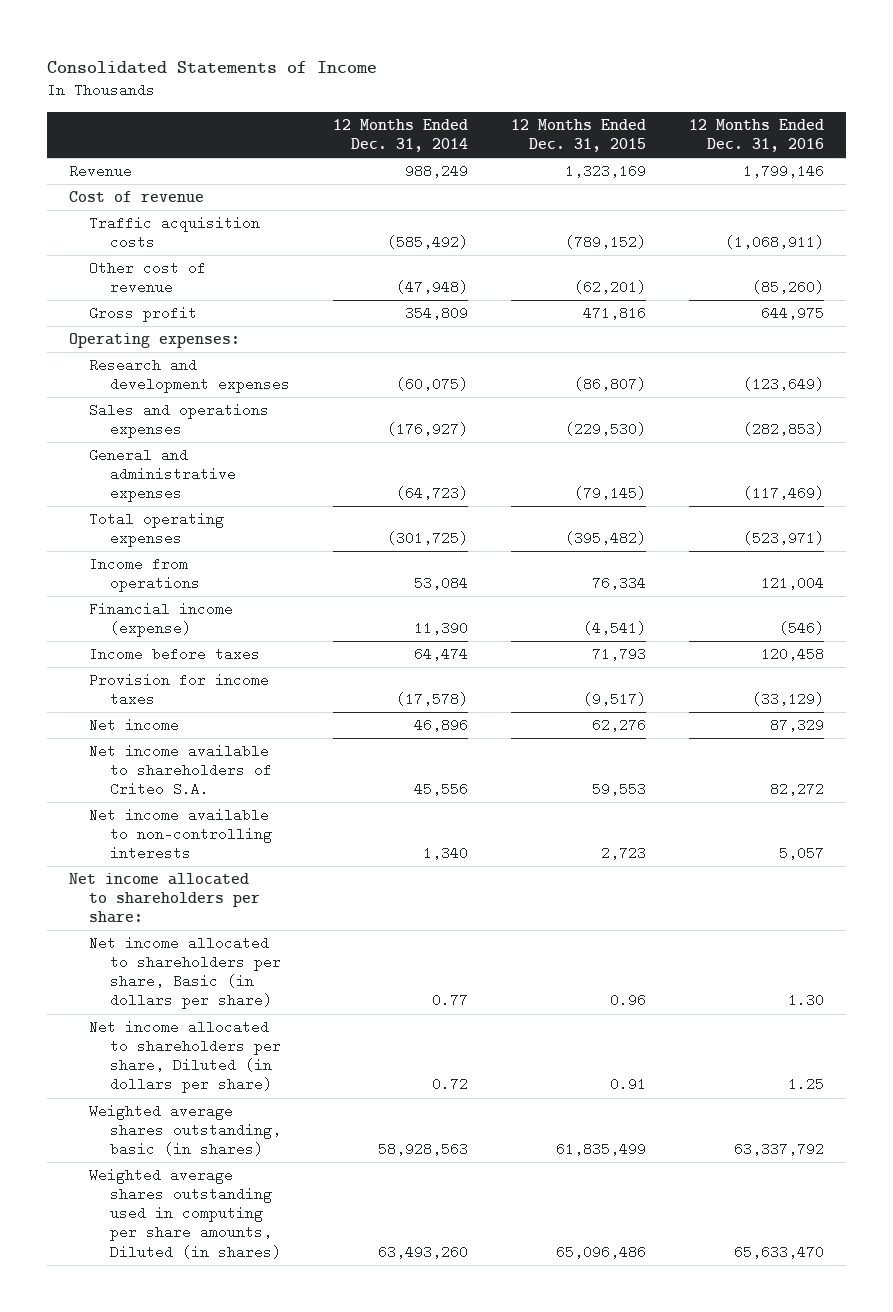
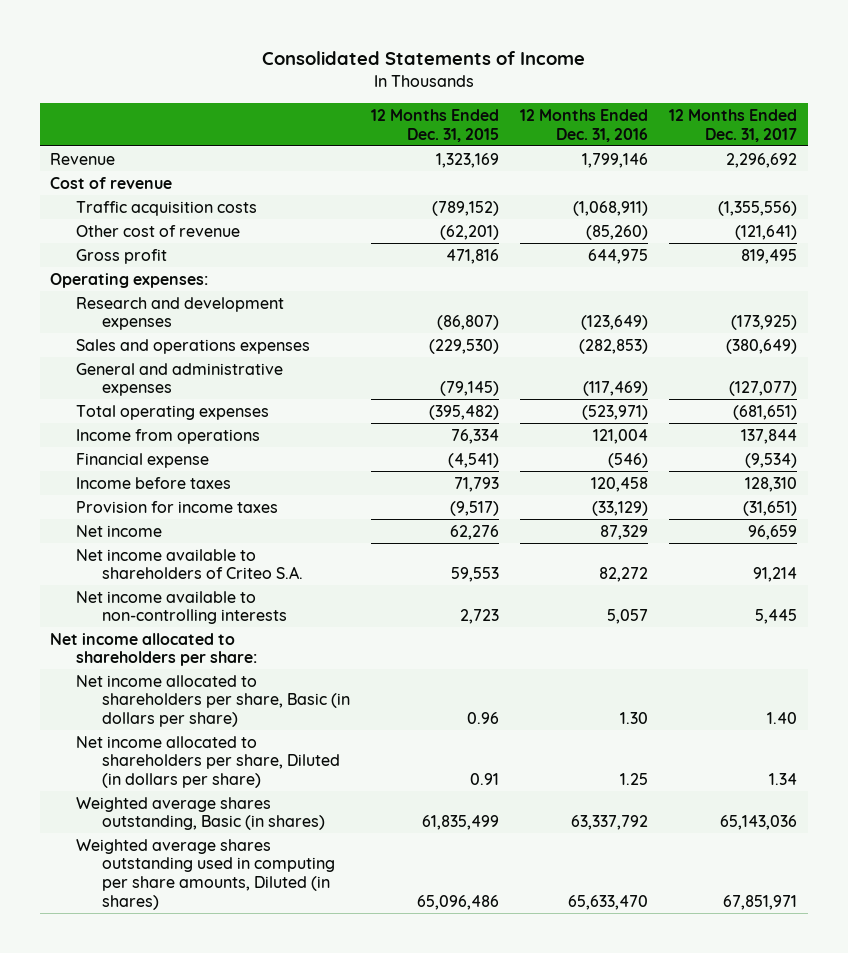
[333,118,469,153] 12 Months Ended Dec. 31, 2014 -> none
none -> [669,108,798,142] 12 Months Ended Dec. 31, 2017
[89,602,234,638] Financial income (expense) -> [76,452,210,468] Financial expense
[89,1104,282,1157] Weighted average shares outstanding, basic (in shares) -> [76,796,325,831] Weighted average shares outstanding, Basic (in shares)

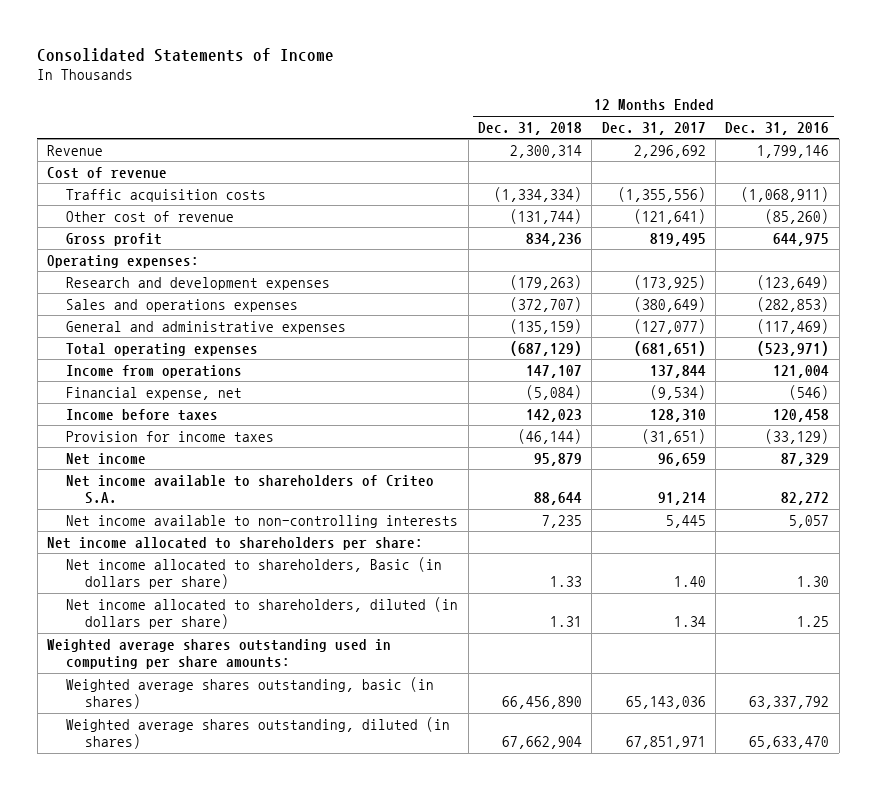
[371,108,500,142] 12 Months Ended Dec. 31, 2015 -> none
none -> [477,121,582,135] Dec. 31, 2018
[76,452,210,468] Financial expense -> [66,386,243,400] Financial expense, net
[76,674,350,728] Net income allocated to shareholders per share, Basic (in dollars per share) -> [66,556,443,589] Net income allocated to shareholders, Basic (in dollars per share)
[76,735,340,789] Net income allocated to shareholders per share, Diluted (in dollars per share) -> [66,596,459,629] Net income allocated to shareholders, diluted (in dollars per share)
none -> [47,638,392,669] Weighted average shares outstanding used in computing per share amounts:
[76,796,325,831] Weighted average shares outstanding, Basic (in shares) -> [66,676,435,709] Weighted average shares outstanding, basic (in shares)
[76,838,335,910] Weighted average shares outstanding used in computing per share amounts, Diluted (in shares) -> [66,716,451,749] Weighted average shares outstanding, diluted (in shares)

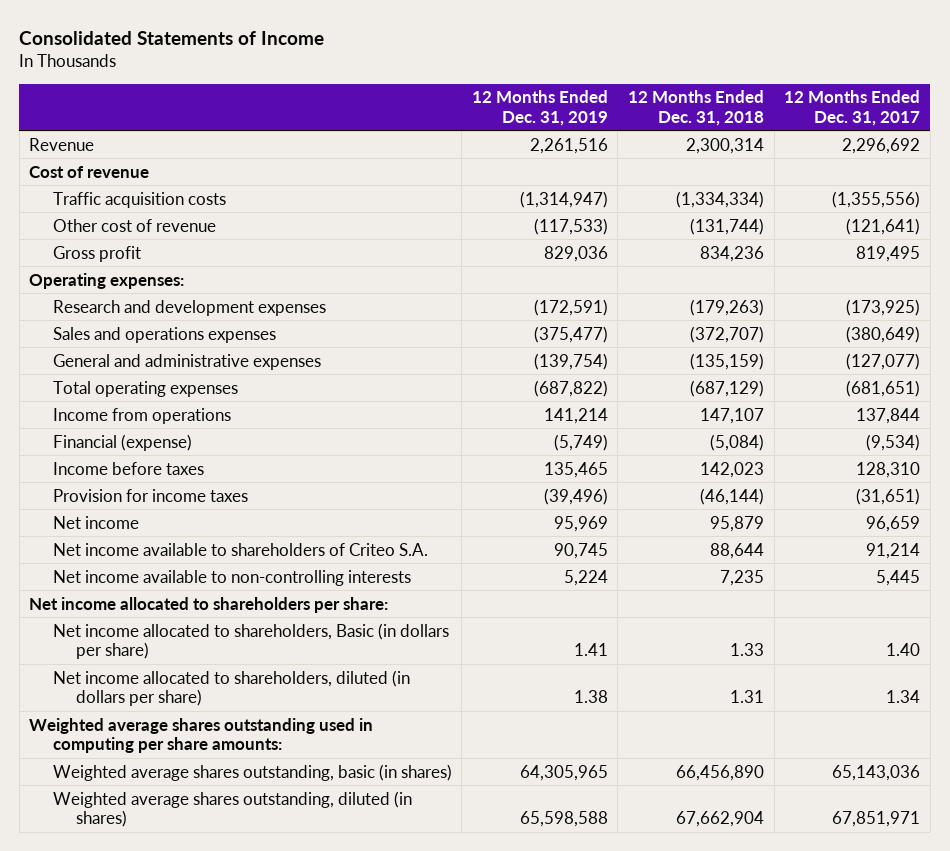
[725,121,830,135] Dec. 31, 2016 -> none
none -> [471,90,608,126] 12 Months Ended Dec. 31, 2019
[66,386,243,400] Financial expense, net -> [52,433,192,451] Financial (expense)

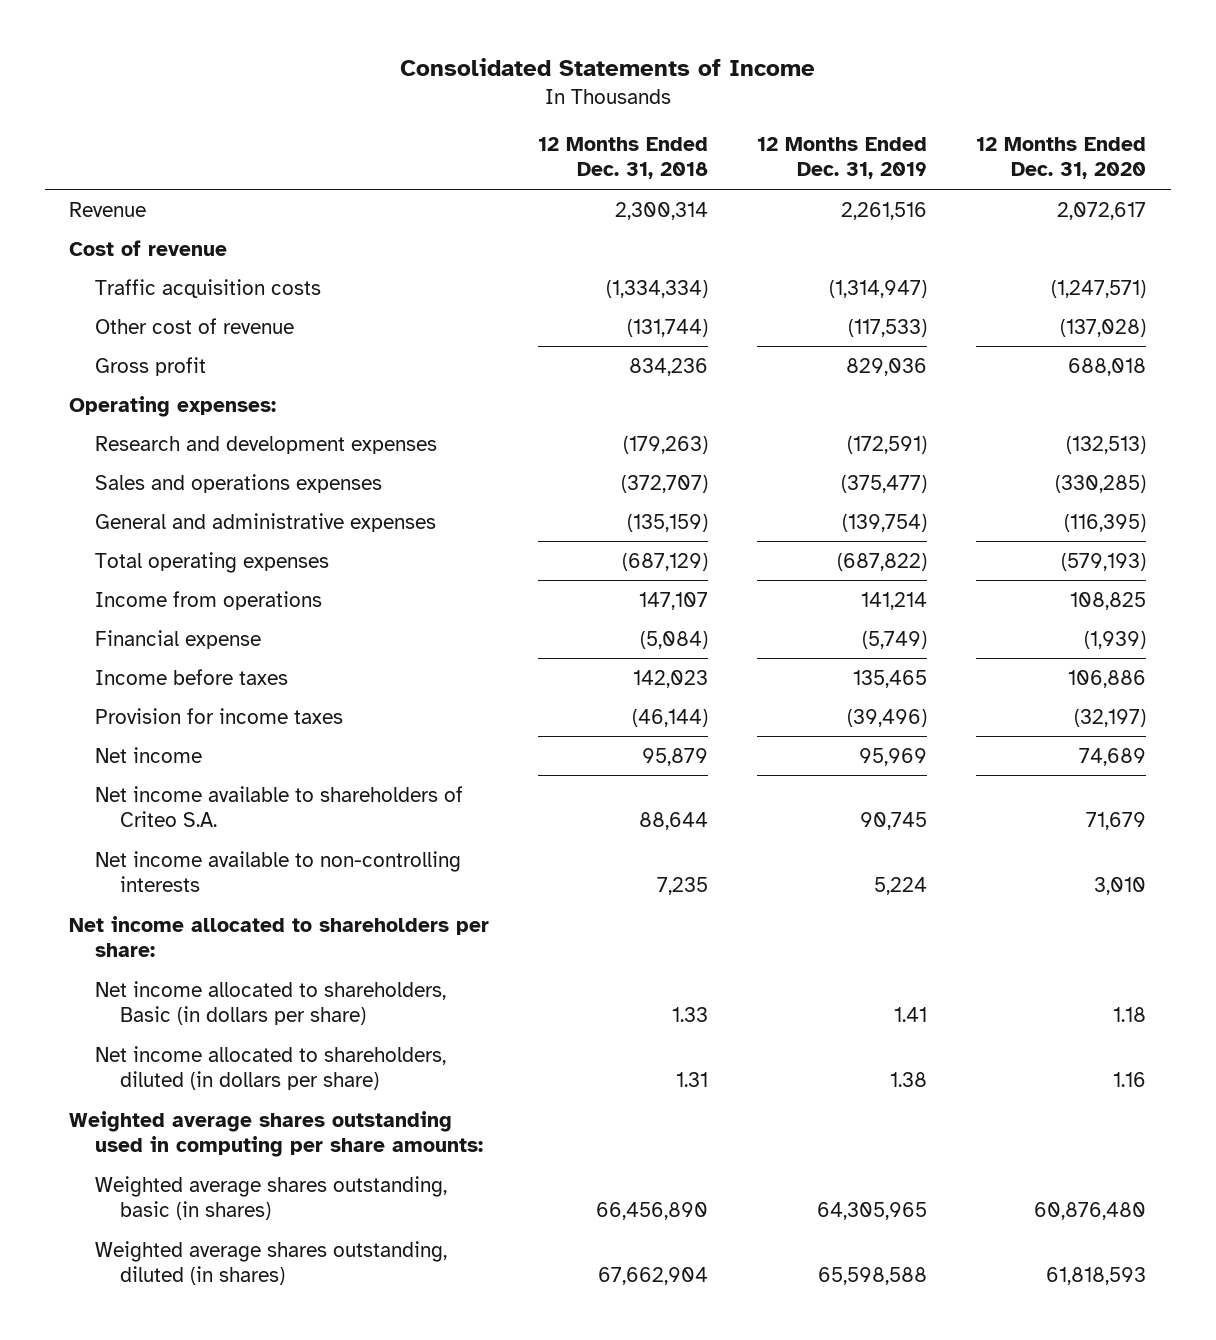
[784,90,921,126] 12 Months Ended Dec. 31, 2017 -> none
none -> [976,136,1147,180] 12 Months Ended Dec. 31, 2020
[52,433,192,451] Financial (expense) -> [94,629,261,649] Financial expense

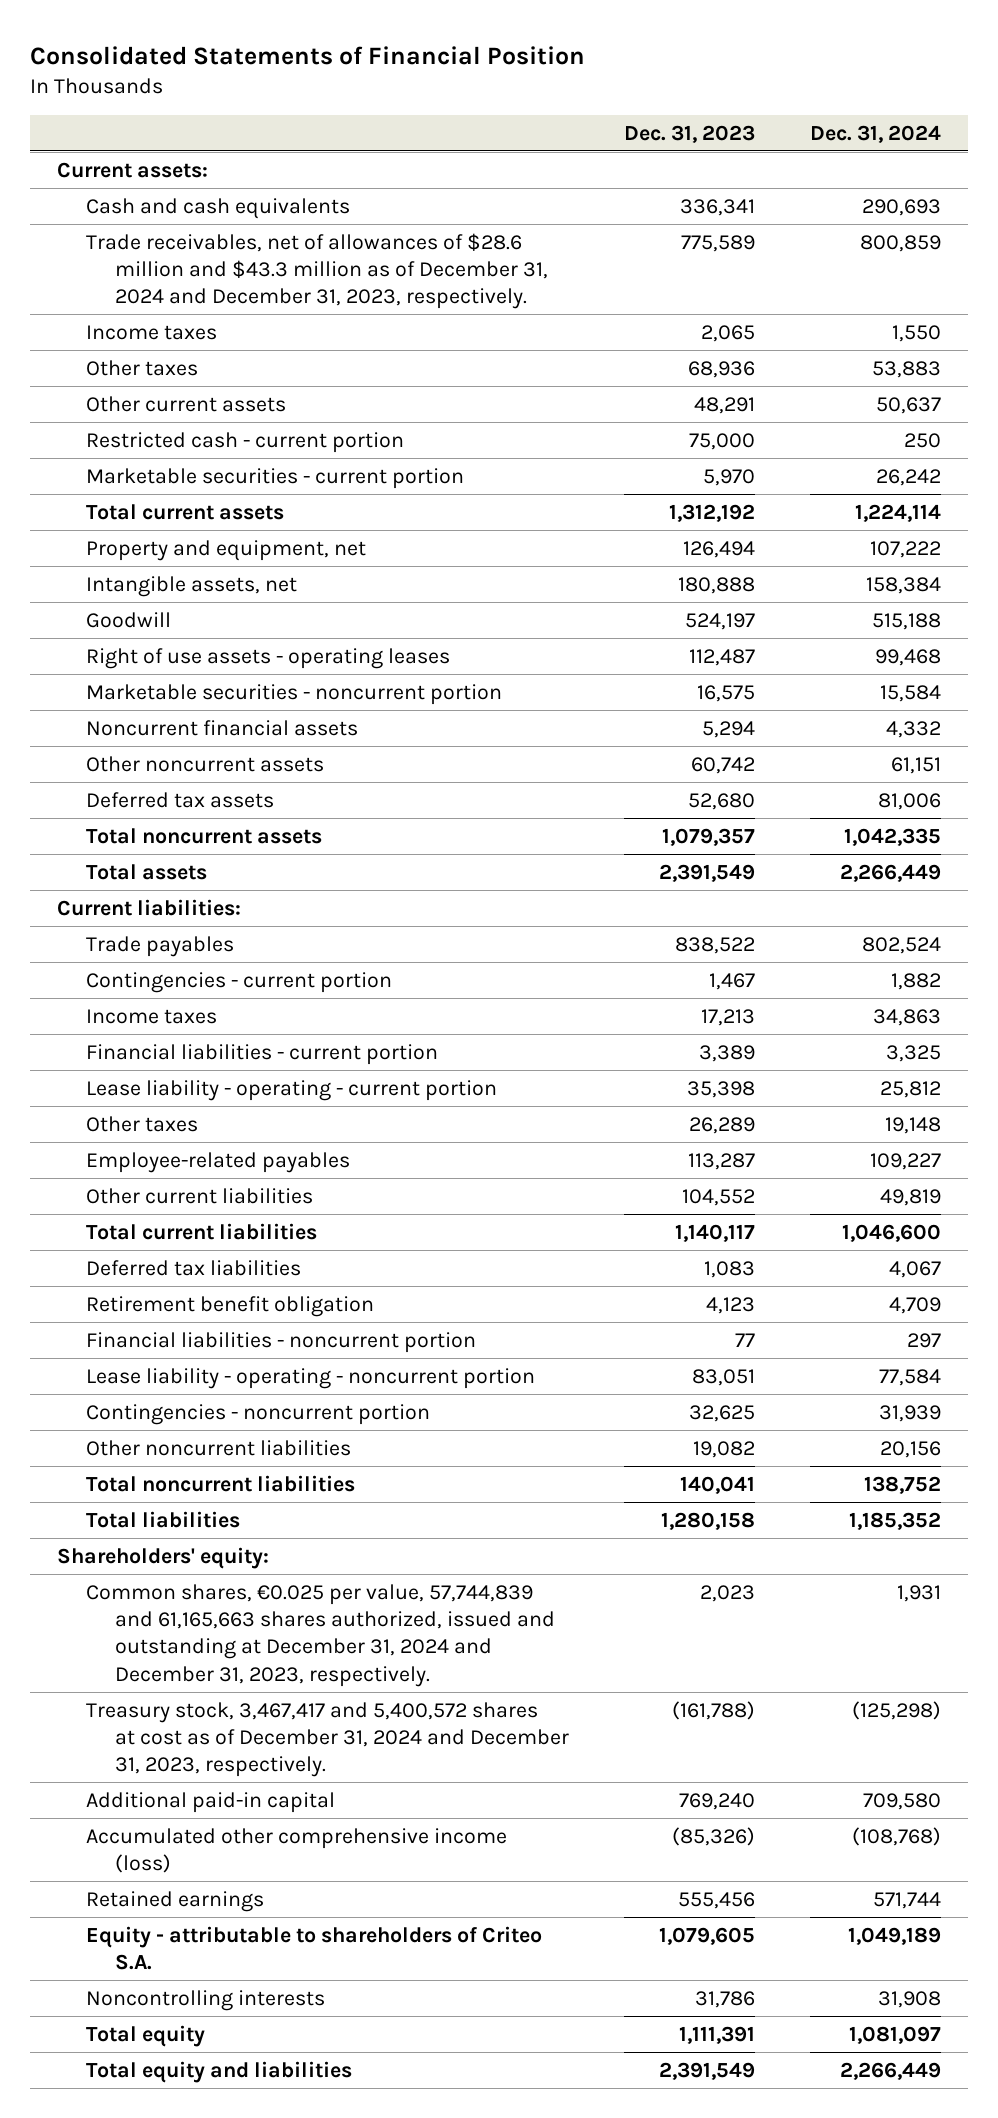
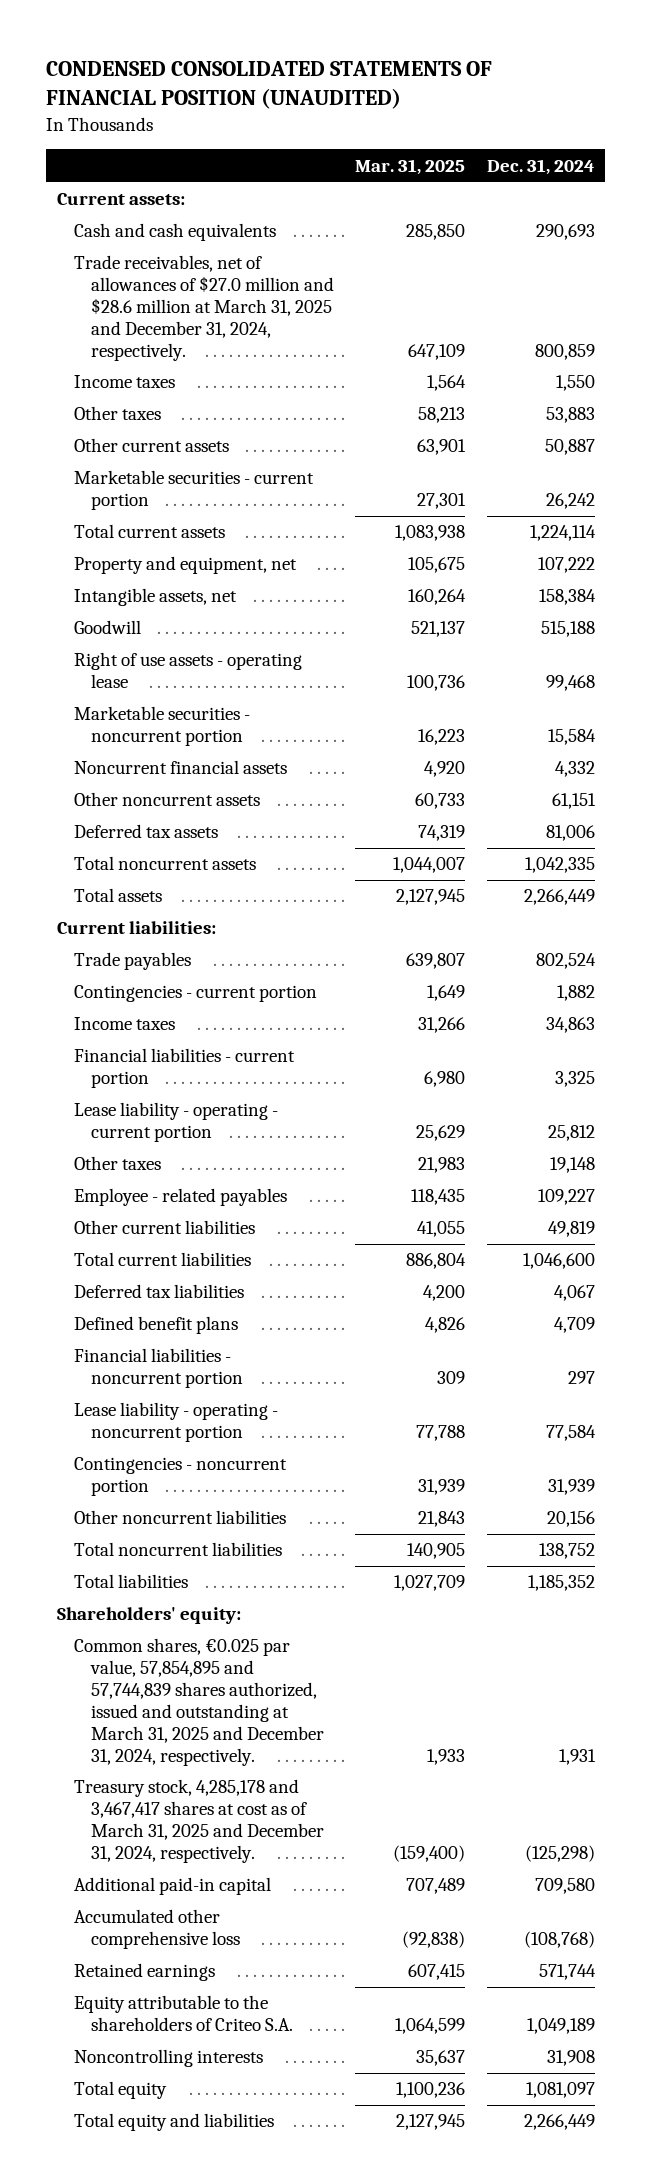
[30,45,586,65] Consolidated Statements of Financial Position -> [46,60,493,110] CONDENSED CONSOLIDATED STATEMENTS OF FINANCIAL POSITION (UNAUDITED)
[624,124,756,143] Dec. 31, 2023 -> none
none -> [355,158,466,175] Mar. 31, 2025
[86,232,549,310] Trade receivables, net of allowances of $28.6 million and $43.3 million as of December 31, 2024 and December 31, 2023, respectively. -> [73,255,334,361] Trade receivables, net of allowances of $27.0 million and $28.6 million at March 31, 2025 and December 31, 2024, respectively.
[86,431,405,453] Restricted cash - current portion -> none
[875,396,941,414] 50,637 -> [544,439,595,456] 50,887
[86,647,451,669] Right of use assets - operating leases -> [73,652,302,689] Right of use assets - operating lease
[86,1151,351,1173] Employee-related payables -> [73,1188,287,1207] Employee - related payables
[86,1295,375,1317] Retirement benefit obligation -> [73,1316,238,1335] Defined benefit plans
[86,1583,556,1687] Common shares, €0.025 per value, 57,744,839 and 61,165,663 shares authorized, issued and outstanding at December 31, 2024 and December 31, 2023, respectively. -> [73,1638,324,1766] Common shares, €0.025 par value, 57,854,895 and 57,744,839 shares authorized, issued and outstanding at March 31, 2025 and December 31, 2024, respectively.
[86,1701,570,1778] Treasury stock, 3,467,417 and 5,400,572 shares at cost as of December 31, 2024 and December 31, 2023, respectively. -> [73,1779,324,1864] Treasury stock, 4,285,178 and 3,467,417 shares at cost as of March 31, 2025 and December 31, 2024, respectively.
[86,1827,508,1874] Accumulated other comprehensive income (loss) -> [73,1909,240,1950] Accumulated other comprehensive loss
[86,1925,543,1971] Equity - attributable to shareholders of Criteo S.A. -> [73,1995,293,2032] Equity attributable to the shareholders of Criteo S.A.

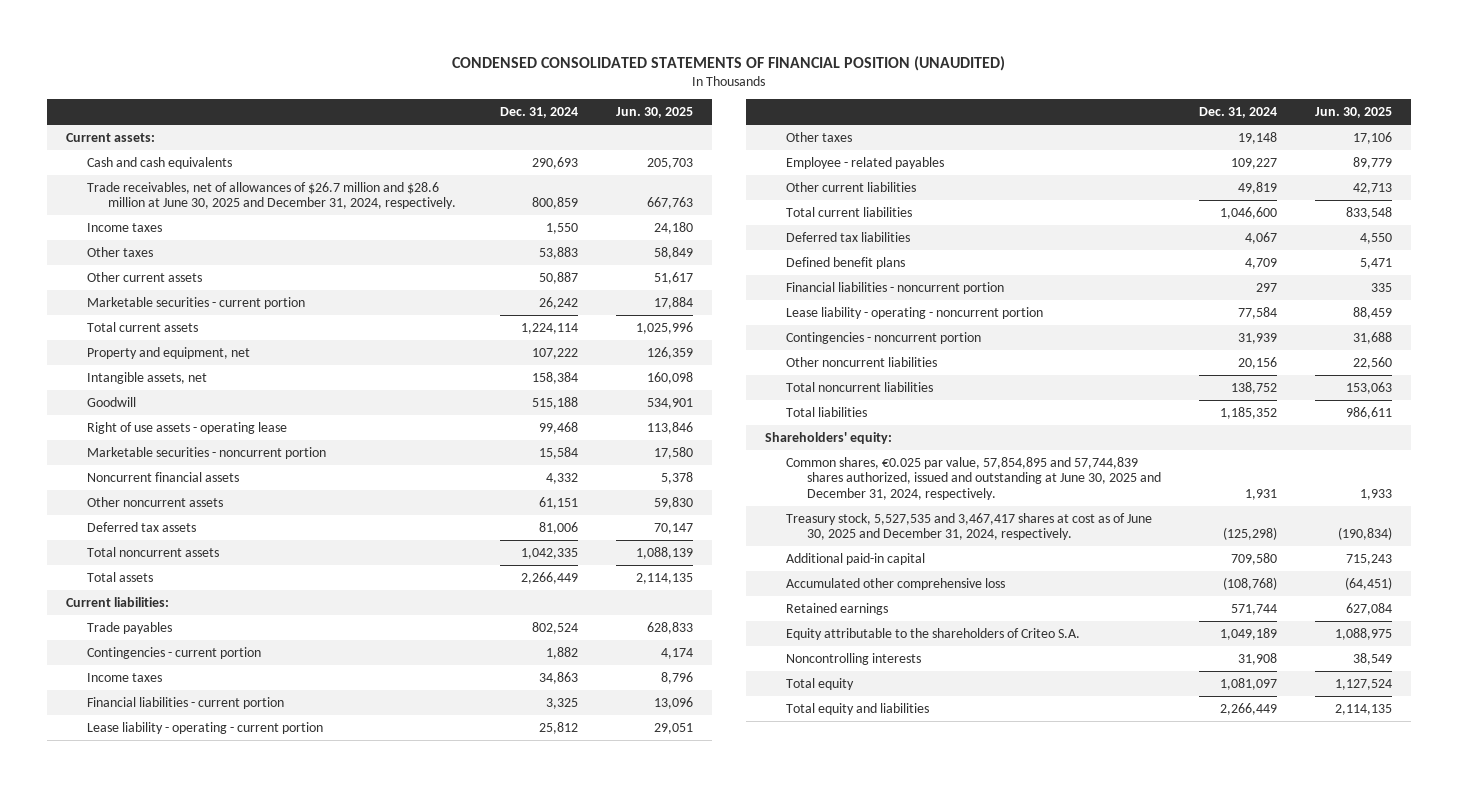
[355,158,466,175] Mar. 31, 2025 -> none
none -> [616,107,694,119] Jun. 30, 2025
[73,255,334,361] Trade receivables, net of allowances of $27.0 million and $28.6 million at March 31, 2025 and December 31, 2024, respectively. -> [86,181,457,210] Trade receivables, net of allowances of $26.7 million and $28.6 million at June 30, 2025 and December 31, 2024, respectively.
[73,1638,324,1766] Common shares, €0.025 par value, 57,854,895 and 57,744,839 shares authorized, issued and outstanding at March 31, 2025 and December 31, 2024, respectively. -> [786,456,1162,501] Common shares, €0.025 par value, 57,854,895 and 57,744,839 shares authorized, issued and outstanding at June 30, 2025 and December 31, 2024, respectively.
[73,1779,324,1864] Treasury stock, 4,285,178 and 3,467,417 shares at cost as of March 31, 2025 and December 31, 2024, respectively. -> [786,512,1153,541] Treasury stock, 5,527,535 and 3,467,417 shares at cost as of June 30, 2025 and December 31, 2024, respectively.

